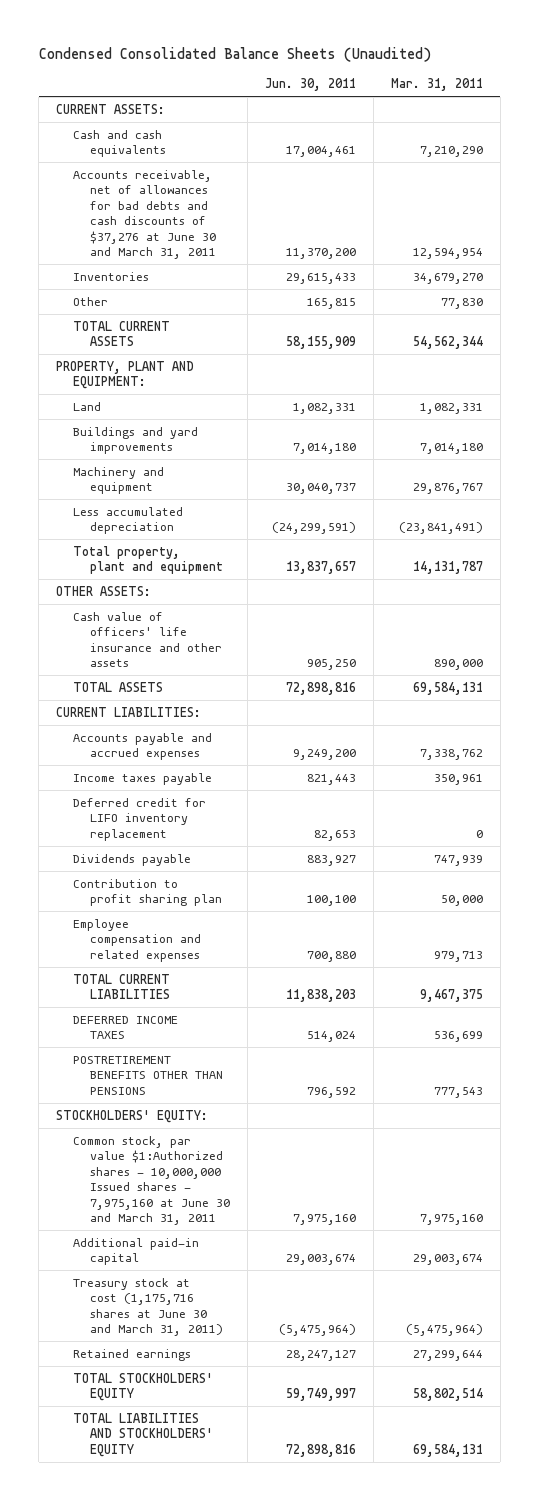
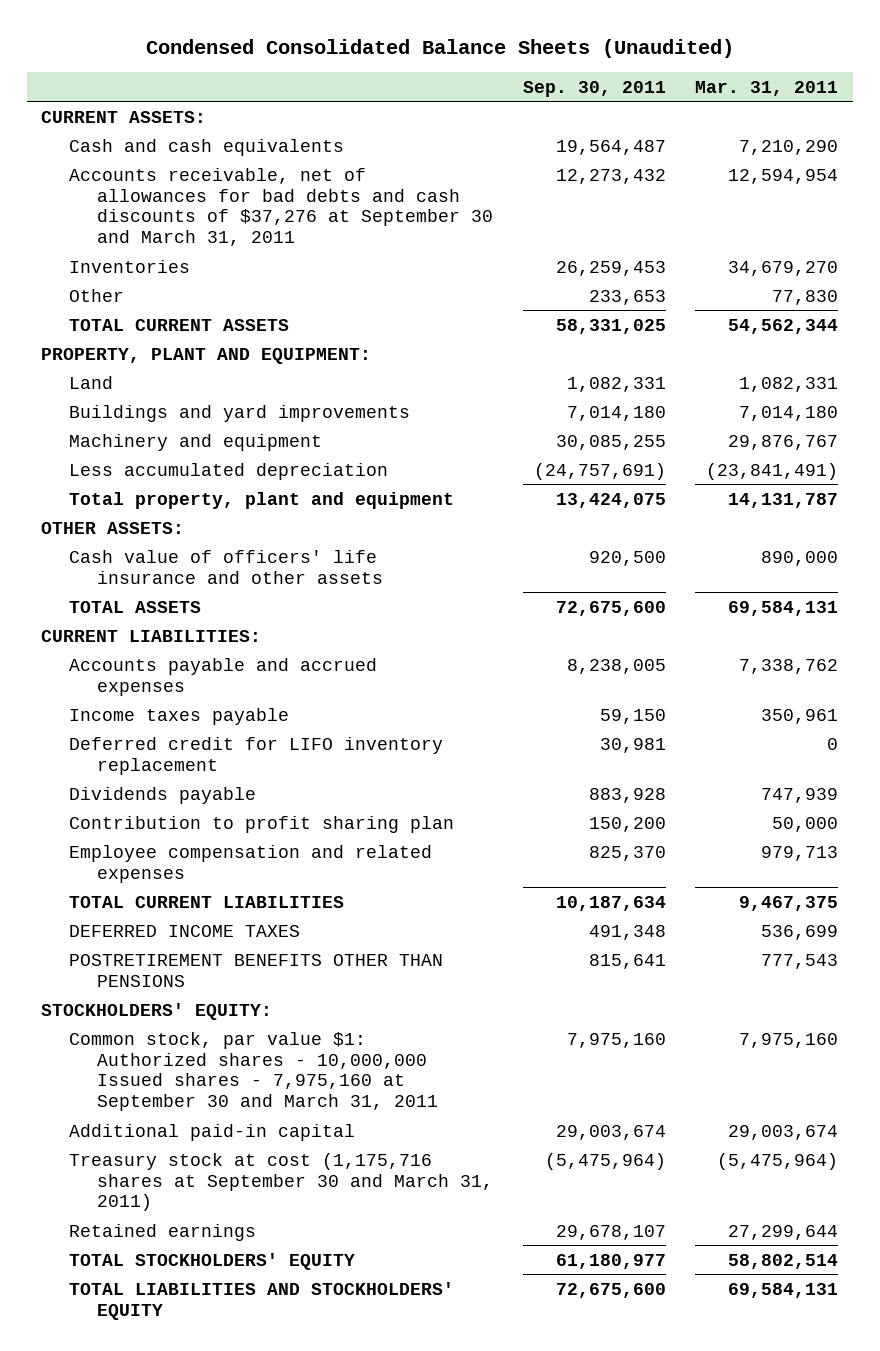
[264,78,356,92] Jun. 30, 2011 -> none
none -> [522,80,666,97] Sep. 30, 2011
[73,169,216,260] Accounts receivable, net of allowances for bad debts and cash discounts of $37,276 at June 30 and March 31, 2011 -> [69,167,494,247] Accounts receivable, net of allowances for bad debts and cash discounts of $37,276 at September 30 and March 31, 2011
[73,1135,230,1226] Common stock, par value $1:Authorized shares - 10,000,000 Issued shares - 7,975,160 at June 30 and March 31, 2011 -> [69,1031,439,1112] Common stock, par value $1: Authorized shares - 10,000,000 Issued shares - 7,975,160 at September 30 and March 31, 2011
[73,1277,223,1337] Treasury stock at cost (1,175,716 shares at June 30 and March 31, 2011) -> [69,1152,494,1212] Treasury stock at cost (1,175,716 shares at September 30 and March 31, 2011)

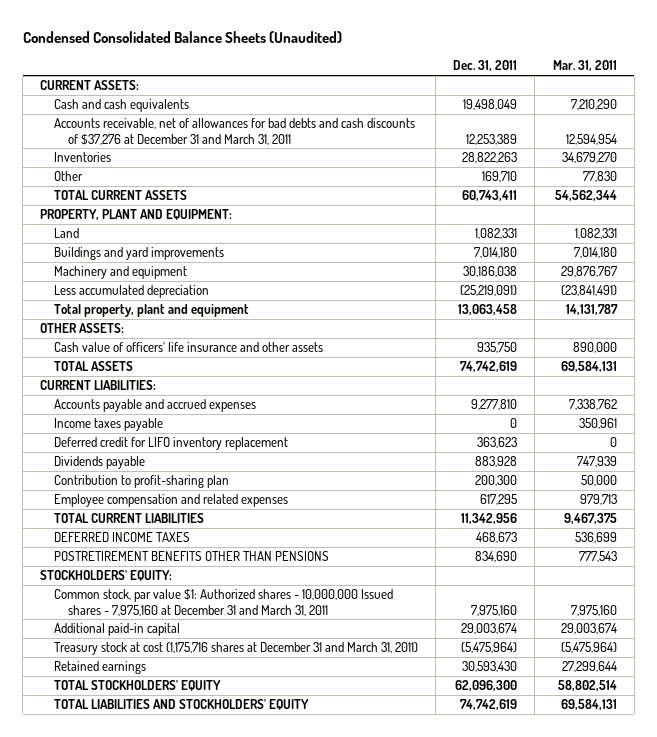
[522,80,666,97] Sep. 30, 2011 -> none
none -> [453,60,518,72] Dec. 31, 2011
[69,167,494,247] Accounts receivable, net of allowances for bad debts and cash discounts of $37,276 at September 30 and March 31, 2011 -> [54,118,416,145] Accounts receivable, net of allowances for bad debts and cash discounts of $37,276 at December 31 and March 31, 2011
[69,815,455,833] Contribution to profit sharing plan -> [54,475,230,489] Contribution to profit-sharing plan
[69,1031,439,1112] Common stock, par value $1: Authorized shares - 10,000,000 Issued shares - 7,975,160 at September 30 and March 31, 2011 -> [54,589,394,616] Common stock, par value $1: Authorized shares - 10,000,000 Issued shares - 7,975,160 at December 31 and March 31, 2011
[69,1152,494,1212] Treasury stock at cost (1,175,716 shares at September 30 and March 31, 2011) -> [54,642,419,656] Treasury stock at cost (1,175,716 shares at December 31 and March 31, 2011)

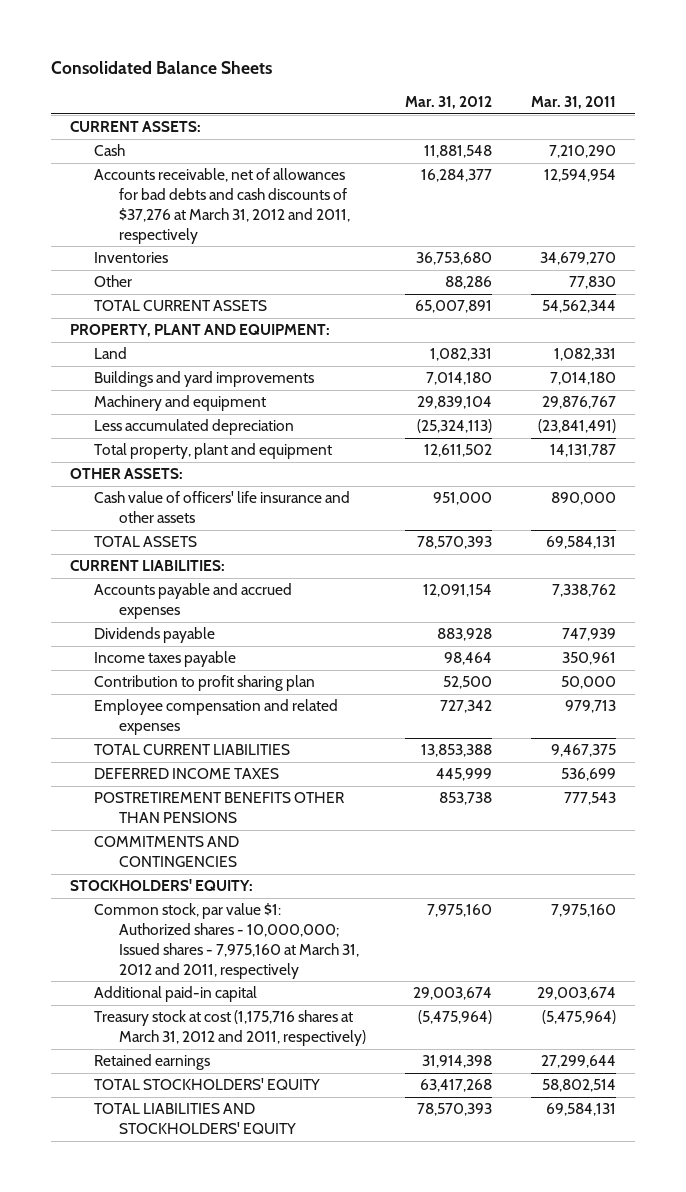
[22,30,342,43] Condensed Consolidated Balance Sheets (Unaudited) -> [50,61,272,75] Consolidated Balance Sheets
[453,60,518,72] Dec. 31, 2011 -> none
none -> [404,95,492,109] Mar. 31, 2012
[54,99,190,113] Cash and cash equivalents -> [94,144,126,157] Cash
[54,118,416,145] Accounts receivable, net of allowances for bad debts and cash discounts of $37,276 at December 31 and March 31, 2011 -> [94,168,350,244] Accounts receivable, net of allowances for bad debts and cash discounts of $37,276 at March 31, 2012 and 2011, respectively
[54,437,289,451] Deferred credit for LIFO inventory replacement -> none
[54,418,164,432] Income taxes payable -> [94,651,237,668] Income taxes payable
[54,475,230,489] Contribution to profit-sharing plan -> [94,675,316,692] Contribution to profit sharing plan
none -> [94,836,240,868] COMMITMENTS AND CONTINGENCIES
[54,589,394,616] Common stock, par value $1: Authorized shares - 10,000,000 Issued shares - 7,975,160 at December 31 and March 31, 2011 -> [94,903,359,979] Common stock, par value $1: Authorized shares - 10,000,000; Issued shares - 7,975,160 at March 31, 2012 and 2011, respectively
[54,642,419,656] Treasury stock at cost (1,175,716 shares at December 31 and March 31, 2011) -> [94,1010,366,1047] Treasury stock at cost (1,175,716 shares at March 31, 2012 and 2011, respectively)

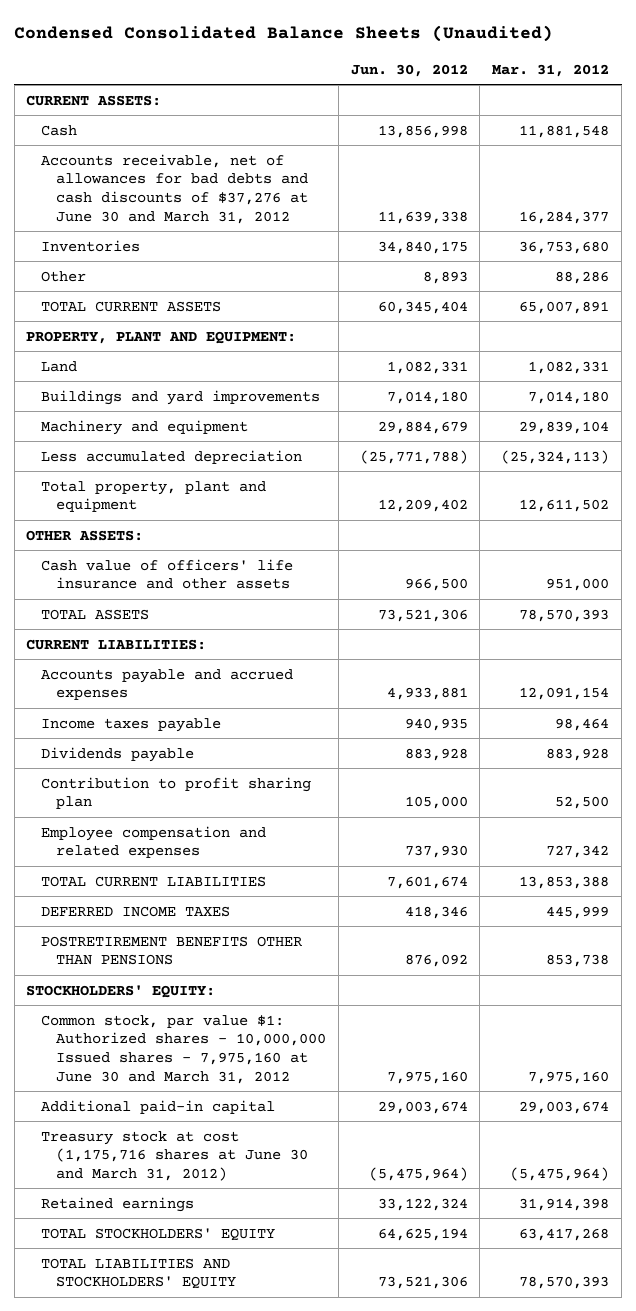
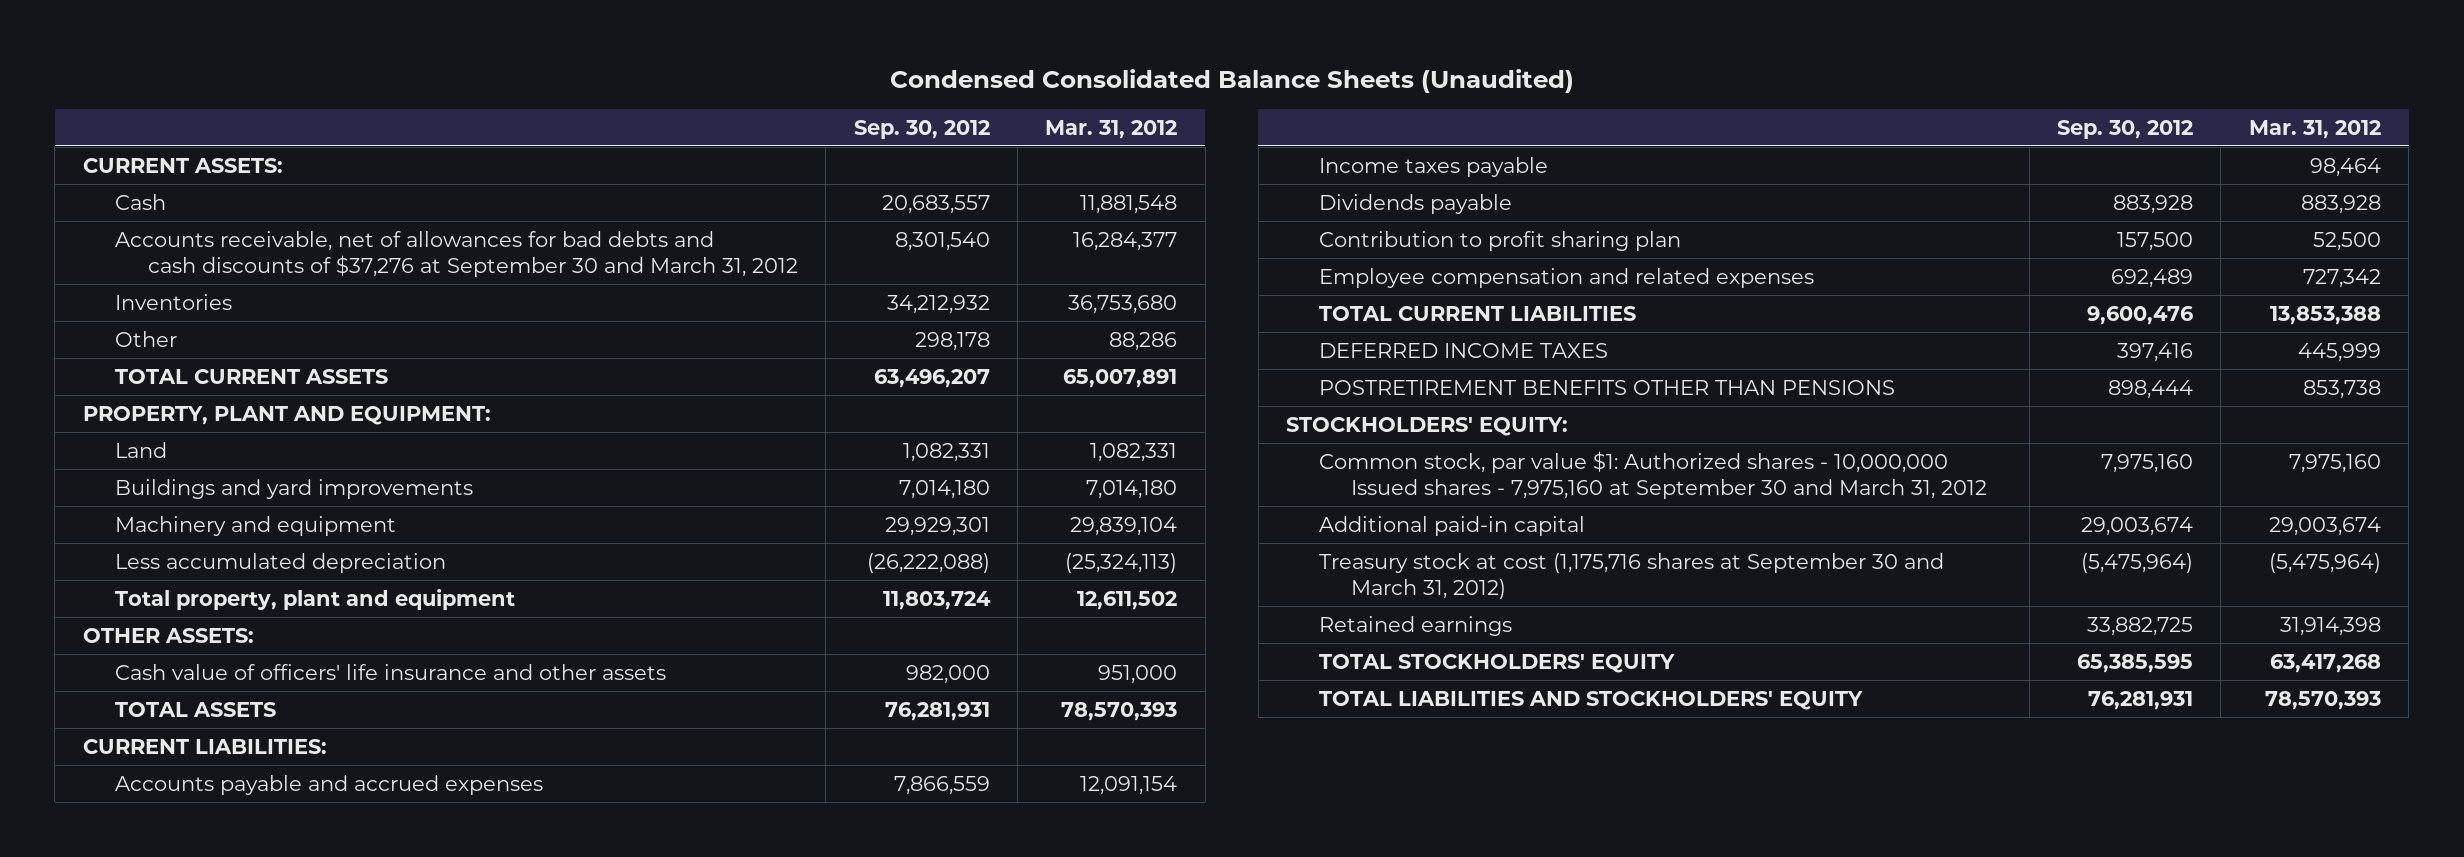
[350,63,468,77] Jun. 30, 2012 -> none
none -> [853,119,990,139] Sep. 30, 2012
[41,153,308,224] Accounts receivable, net of allowances for bad debts and cash discounts of $37,276 at June 30 and March 31, 2012 -> [115,230,798,277] Accounts receivable, net of allowances for bad debts and cash discounts of $37,276 at September 30 and March 31, 2012
[41,1014,326,1084] Common stock, par value $1: Authorized shares - 10,000,000 Issued shares - 7,975,160 at June 30 and March 31, 2012 -> [1318,450,1988,499] Common stock, par value $1: Authorized shares - 10,000,000 Issued shares - 7,975,160 at September 30 and March 31, 2012
[41,1130,308,1181] Treasury stock at cost (1,175,716 shares at June 30 and March 31, 2012) -> [1318,552,1944,599] Treasury stock at cost (1,175,716 shares at September 30 and March 31, 2012)

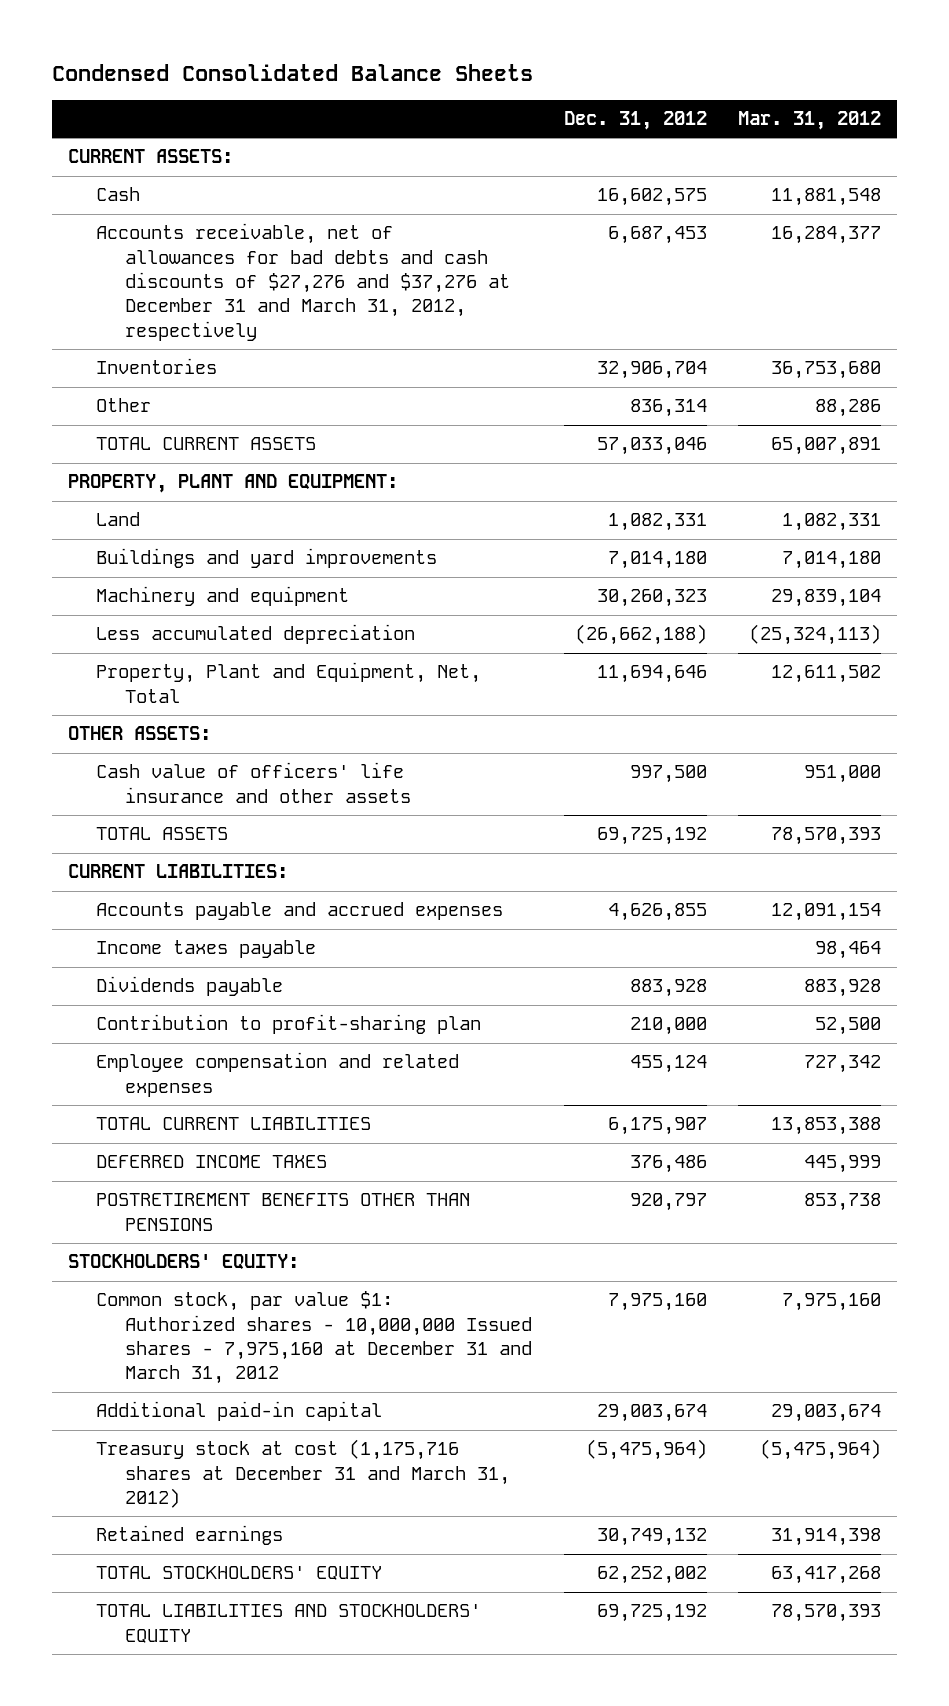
[889,68,1574,93] Condensed Consolidated Balance Sheets (Unaudited) -> [51,63,533,81] Condensed Consolidated Balance Sheets
[853,119,990,139] Sep. 30, 2012 -> none
none -> [563,111,707,131] Dec. 31, 2012
[115,230,798,277] Accounts receivable, net of allowances for bad debts and cash discounts of $37,276 at September 30 and March 31, 2012 -> [96,223,510,341] Accounts receivable, net of allowances for bad debts and cash discounts of $27,276 and $37,276 at December 31 and March 31, 2012, respectively
[115,588,516,610] Total property, plant and equipment -> [96,662,482,703] Property, Plant and Equipment, Net, Total
[1318,230,1681,251] Contribution to profit sharing plan -> [96,1014,482,1035] Contribution to profit-sharing plan
[1318,450,1988,499] Common stock, par value $1: Authorized shares - 10,000,000 Issued shares - 7,975,160 at September 30 and March 31, 2012 -> [96,1291,532,1385] Common stock, par value $1: Authorized shares - 10,000,000 Issued shares - 7,975,160 at December 31 and March 31, 2012
[1318,552,1944,599] Treasury stock at cost (1,175,716 shares at September 30 and March 31, 2012) -> [96,1439,510,1509] Treasury stock at cost (1,175,716 shares at December 31 and March 31, 2012)

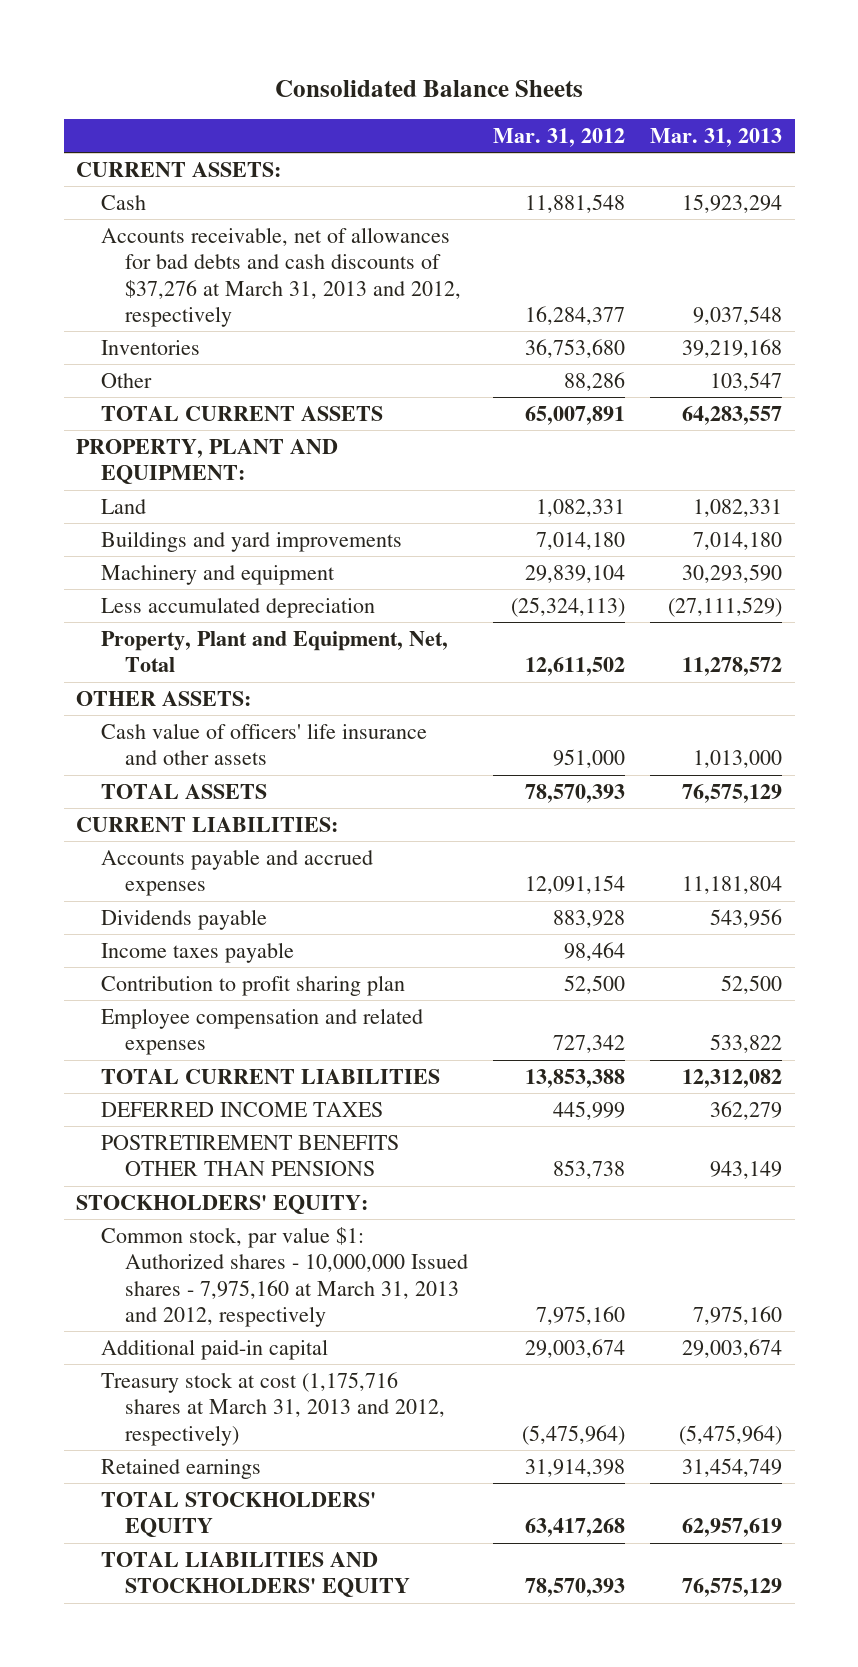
[51,63,533,81] Condensed Consolidated Balance Sheets -> [275,80,584,98] Consolidated Balance Sheets
[563,111,707,131] Dec. 31, 2012 -> none
none -> [650,127,783,147] Mar. 31, 2013
[96,223,510,341] Accounts receivable, net of allowances for bad debts and cash discounts of $27,276 and $37,276 at December 31 and March 31, 2012, respectively -> [100,226,462,328] Accounts receivable, net of allowances for bad debts and cash discounts of $37,276 at March 31, 2013 and 2012, respectively
[96,940,317,959] Income taxes payable -> [100,941,294,963] Income taxes payable
[96,1014,482,1035] Contribution to profit-sharing plan -> [100,974,405,996] Contribution to profit sharing plan
[96,1291,532,1385] Common stock, par value $1: Authorized shares - 10,000,000 Issued shares - 7,975,160 at December 31 and March 31, 2012 -> [100,1226,469,1328] Common stock, par value $1: Authorized shares - 10,000,000 Issued shares - 7,975,160 at March 31, 2013 and 2012, respectively
[96,1439,510,1509] Treasury stock at cost (1,175,716 shares at December 31 and March 31, 2012) -> [100,1371,446,1446] Treasury stock at cost (1,175,716 shares at March 31, 2013 and 2012, respectively)

